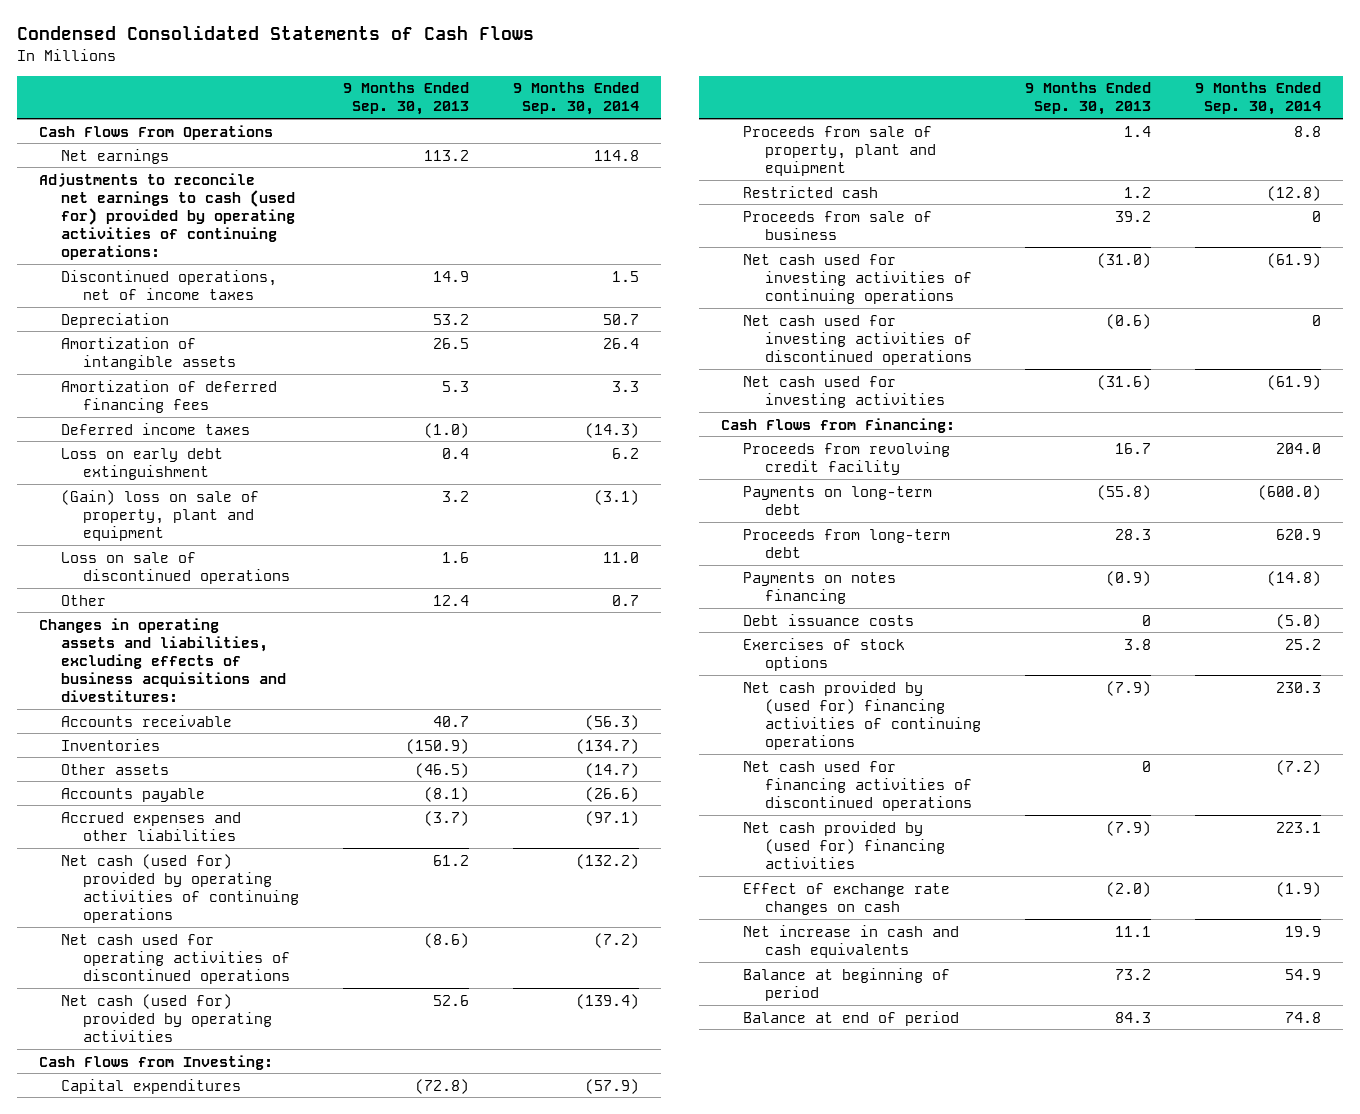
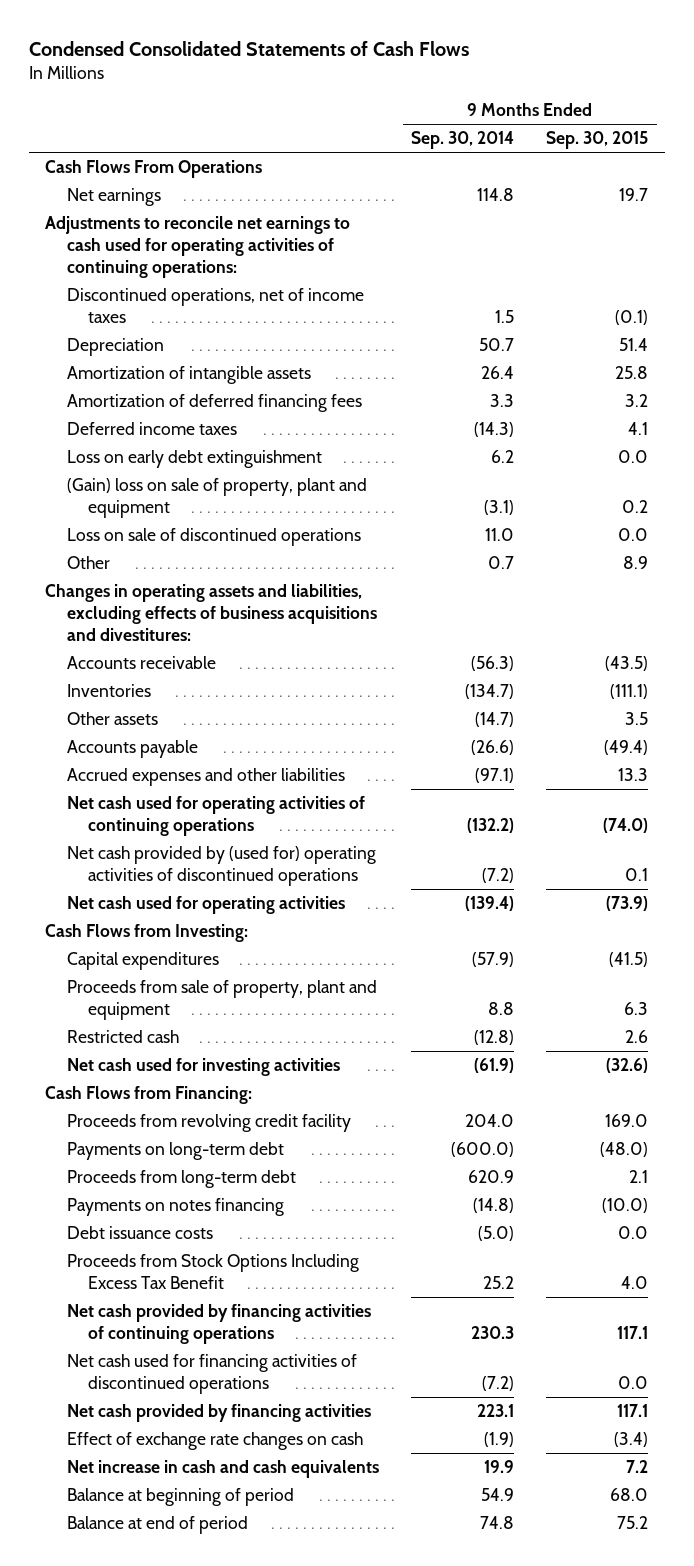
[342,82,469,116] 9 Months Ended Sep. 30, 2013 -> none
none -> [546,131,649,150] Sep. 30, 2015
[38,172,295,261] Adjustments to reconcile net earnings to cash (used for) provided by operating activities of continuing operations: -> [45,216,351,279] Adjustments to reconcile net earnings to cash used for operating activities of continuing operations:
[60,853,299,924] Net cash (used for) provided by operating activities of continuing operations -> [66,796,365,837] Net cash used for operating activities of continuing operations
[60,933,290,984] Net cash used for operating activities of discontinued operations -> [66,846,376,887] Net cash provided by (used for) operating activities of discontinued operations
[60,993,272,1042] Net cash (used for) provided by operating activities -> [66,896,345,915] Net cash used for operating activities
[742,210,932,240] Proceeds from sale of business -> none
[742,253,972,304] Net cash used for investing activities of continuing operations -> none
[742,314,972,365] Net cash used for investing activities of discontinued operations -> none
[742,637,905,671] Exercises of stock options -> [66,1254,359,1290] Proceeds from Stock Options Including Excess Tax Benefit
[742,680,981,751] Net cash provided by (used for) financing activities of continuing operations -> [66,1304,371,1345] Net cash provided by financing activities of continuing operations
[742,820,945,869] Net cash provided by (used for) financing activities -> [66,1404,371,1423] Net cash provided by financing activities

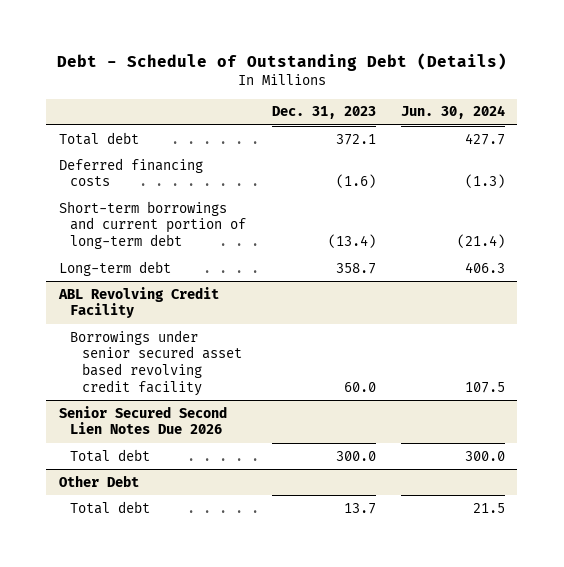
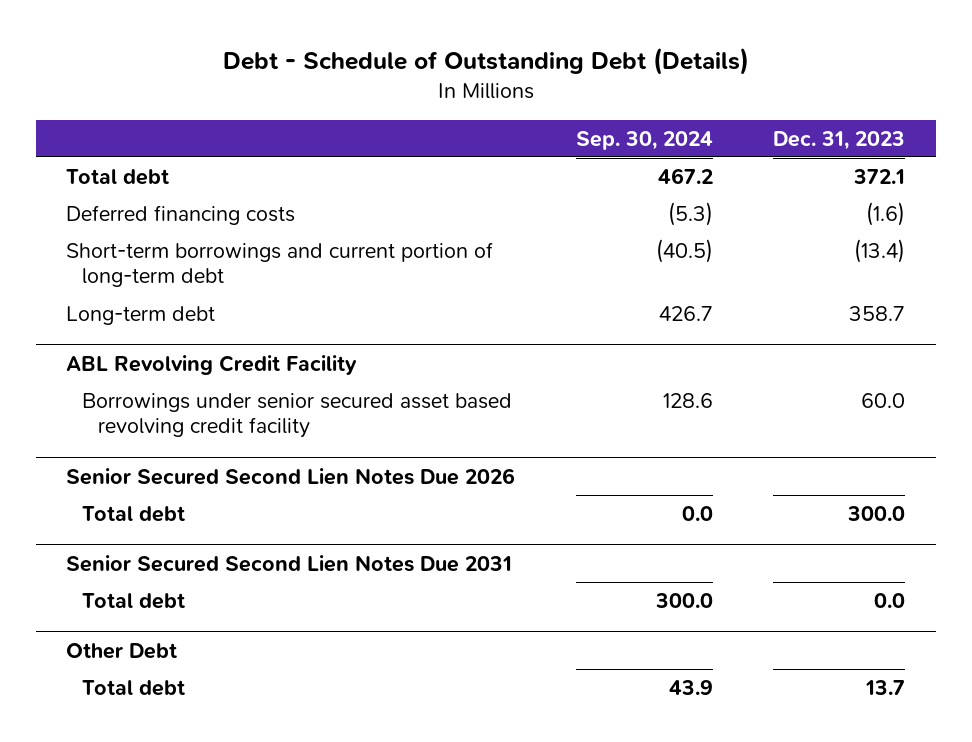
[400,105,505,120] Jun. 30, 2024 -> none
none -> [575,130,713,150] Sep. 30, 2024
none -> [66,554,513,572] Senior Secured Second Lien Notes Due 2031
none -> [82,592,186,609] Total debt

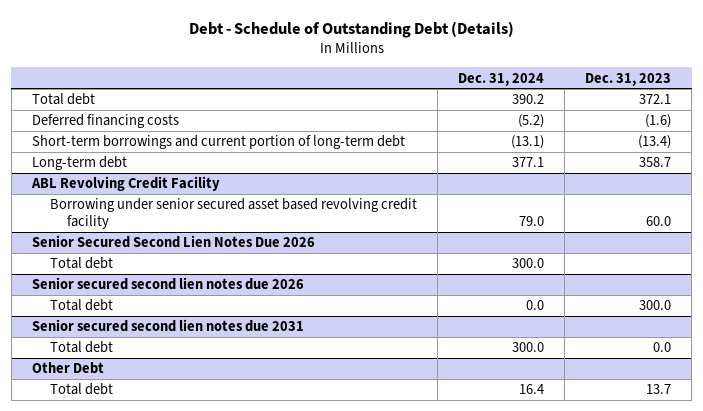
[575,130,713,150] Sep. 30, 2024 -> none
none -> [457,72,544,86] Dec. 31, 2024
[82,392,513,439] Borrowings under senior secured asset based revolving credit facility -> [49,198,417,230] Borrowing under senior secured asset based revolving credit facility
none -> [49,257,113,270] Total debt
none -> [32,277,305,291] Senior secured second lien notes due 2026
[66,554,513,572] Senior Secured Second Lien Notes Due 2031 -> [32,319,305,333] Senior secured second lien notes due 2031

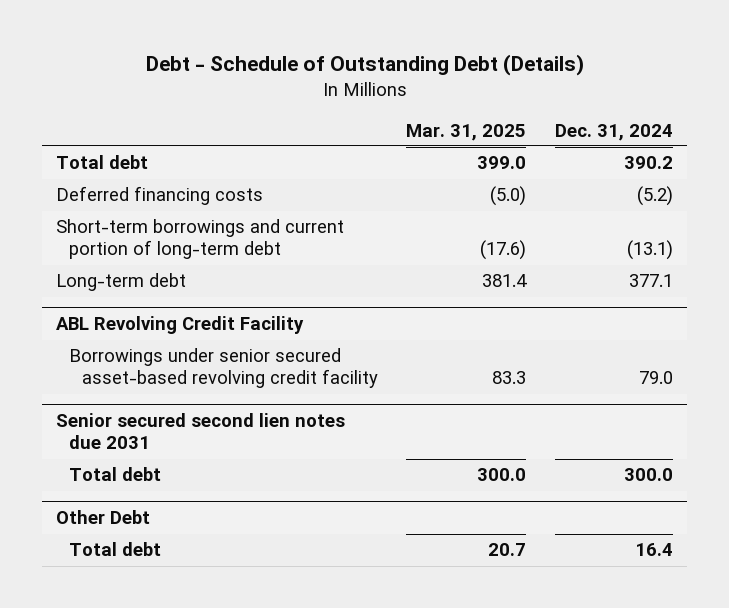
[585,72,672,86] Dec. 31, 2023 -> none
none -> [406,123,527,141] Mar. 31, 2025
[32,235,316,249] Senior Secured Second Lien Notes Due 2026 -> none
[49,257,113,270] Total debt -> none
[32,277,305,291] Senior secured second lien notes due 2026 -> none
[49,299,113,312] Total debt -> none
[49,198,417,230] Borrowing under senior secured asset based revolving credit facility -> [69,348,379,389] Borrowings under senior secured asset-based revolving credit facility

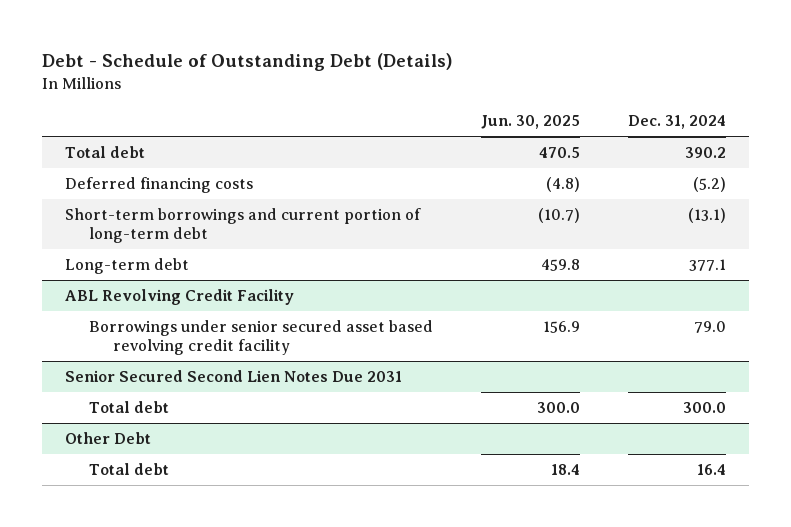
[406,123,527,141] Mar. 31, 2025 -> none
none -> [480,115,580,130] Jun. 30, 2025
[69,348,379,389] Borrowings under senior secured asset-based revolving credit facility -> [89,320,434,356] Borrowings under senior secured asset based revolving credit facility
[56,413,346,450] Senior secured second lien notes due 2031 -> [65,370,403,383] Senior Secured Second Lien Notes Due 2031

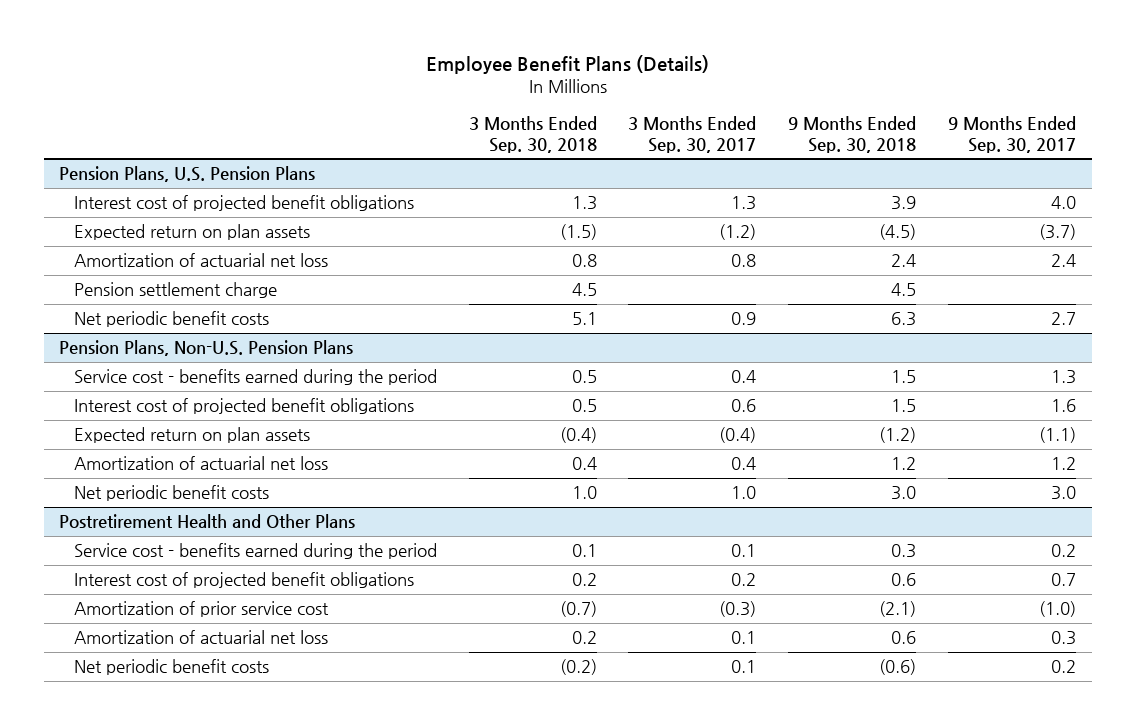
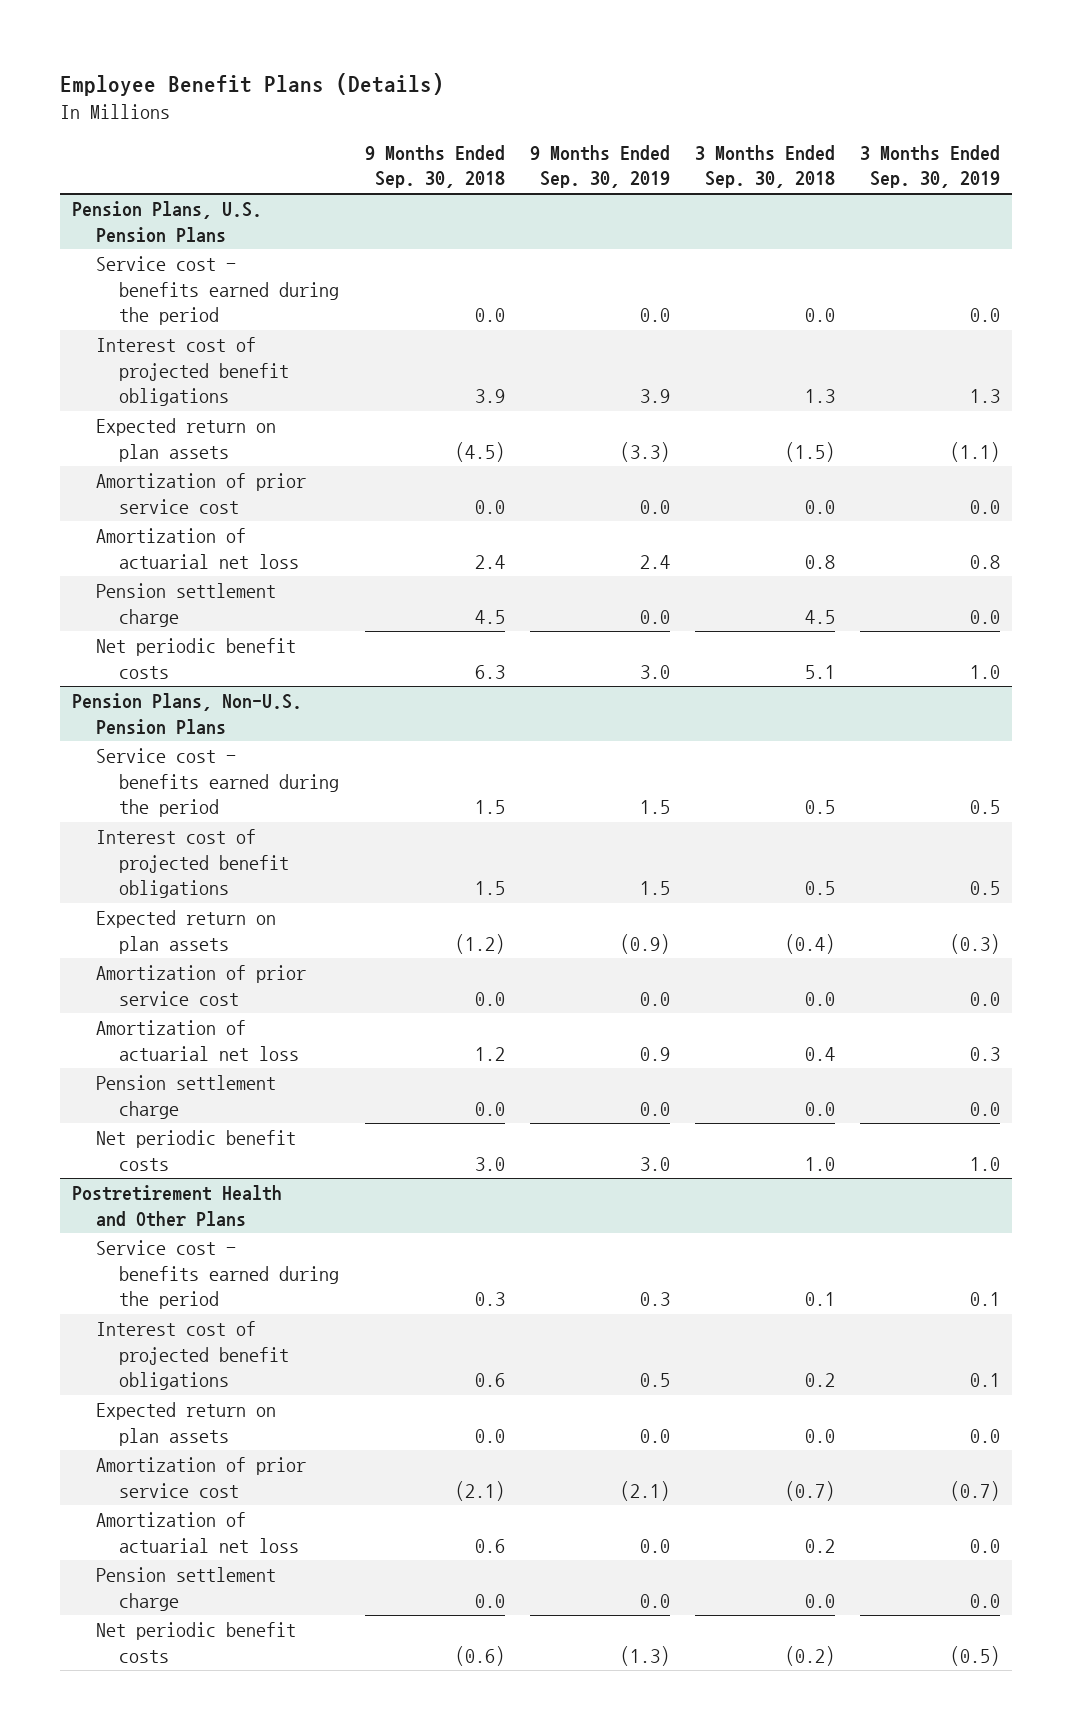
[628,115,757,154] 3 Months Ended Sep. 30, 2017 -> none
[947,115,1076,154] 9 Months Ended Sep. 30, 2017 -> none
none -> [529,145,670,189] 9 Months Ended Sep. 30, 2019
none -> [859,145,1000,189] 3 Months Ended Sep. 30, 2019
none -> [95,256,340,325] Service cost - benefits earned during the period
none -> [95,473,306,514] Amortization of prior service cost
none -> [95,965,306,1006] Amortization of prior service cost
none -> [95,1075,276,1119] Pension settlement charge
none -> [95,1402,276,1446] Expected return on plan assets
none -> [95,1567,276,1611] Pension settlement charge

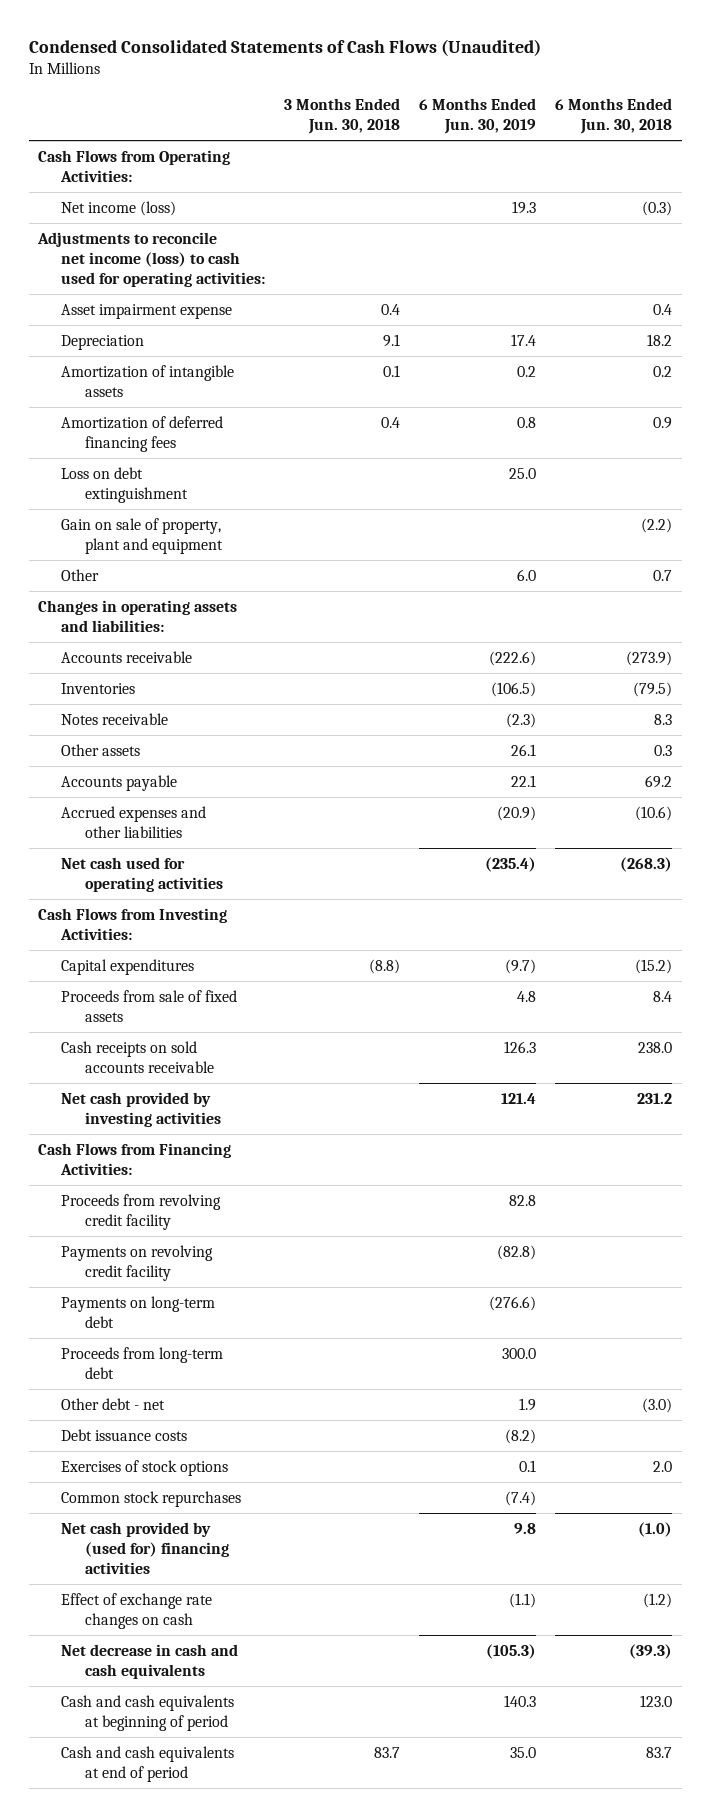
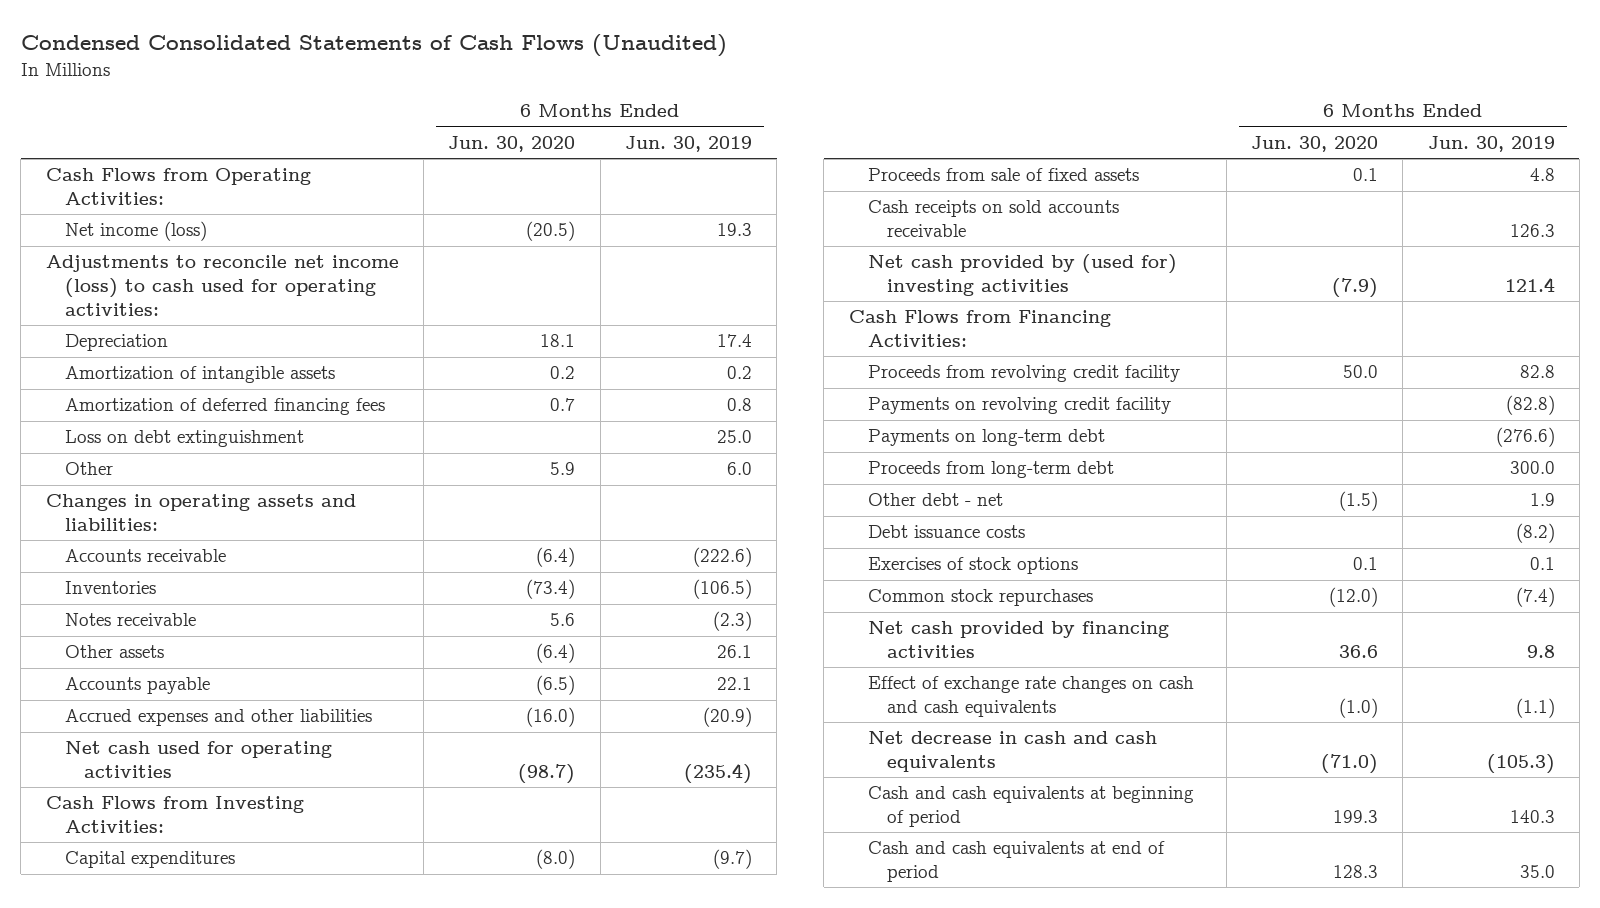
[284,98,401,134] 3 Months Ended Jun. 30, 2018 -> none
[555,98,673,134] 6 Months Ended Jun. 30, 2018 -> none
none -> [448,135,576,152] Jun. 30, 2020
[61,303,233,319] Asset impairment expense -> none
[61,517,223,554] Gain on sale of property, plant and equipment -> none
[61,1091,221,1127] Net cash provided by investing activities -> [867,254,1177,296] Net cash provided by (used for) investing activities
[61,1521,229,1574] Net cash provided by (used for) financing activities -> [867,621,1169,658] Net cash provided by financing activities
[61,1592,213,1629] Effect of exchange rate changes on cash -> [867,676,1194,717] Effect of exchange rate changes on cash and cash equivalents

